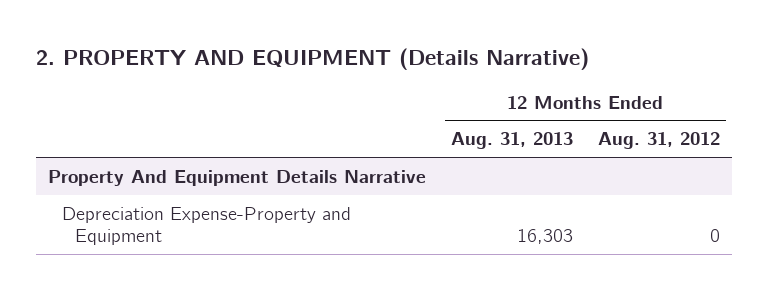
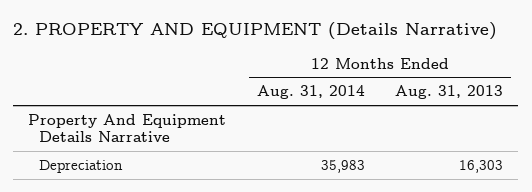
[597,132,720,150] Aug. 31, 2012 -> none
none -> [256,85,365,100] Aug. 31, 2014
[61,206,351,246] Depreciation Expense-Property and Equipment -> [38,159,123,173] Depreciation

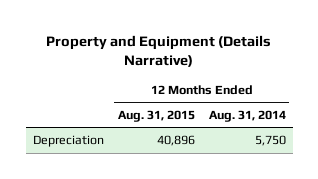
[13,22,498,41] 2. PROPERTY AND EQUIPMENT (Details Narrative) -> [46,34,272,68] Property and Equipment (Details Narrative)
[395,85,504,100] Aug. 31, 2013 -> none
none -> [117,110,195,123] Aug. 31, 2015
[28,113,227,143] Property And Equipment Details Narrative -> none
[320,159,365,173] 35,983 -> [254,135,286,147] 5,750

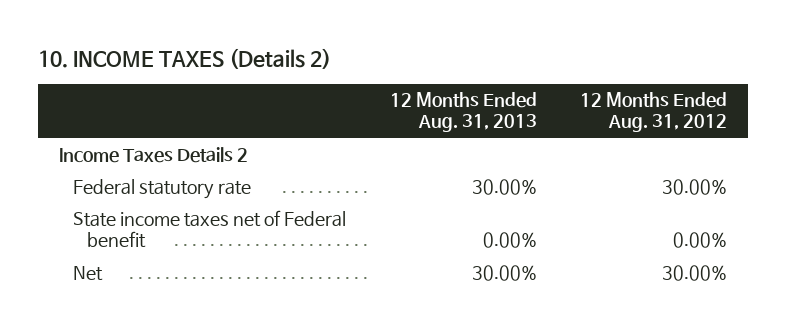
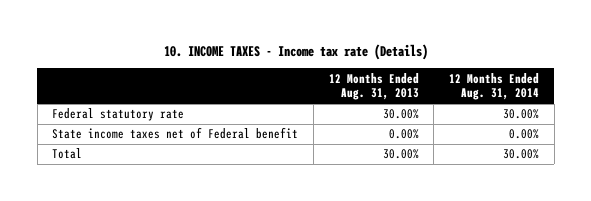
[37,47,331,69] 10. INCOME TAXES (Details 2) -> [163,44,428,61] 10. INCOME TAXES - Income tax rate (Details)
[579,92,727,133] 12 Months Ended Aug. 31, 2012 -> none
none -> [449,72,540,101] 12 Months Ended Aug. 31, 2014
[59,146,249,163] Income Taxes Details 2 -> none
[73,265,104,281] Net -> [52,148,83,160] Total

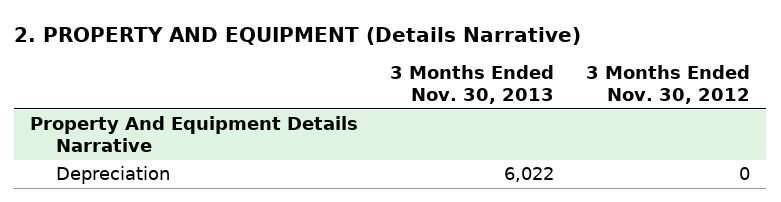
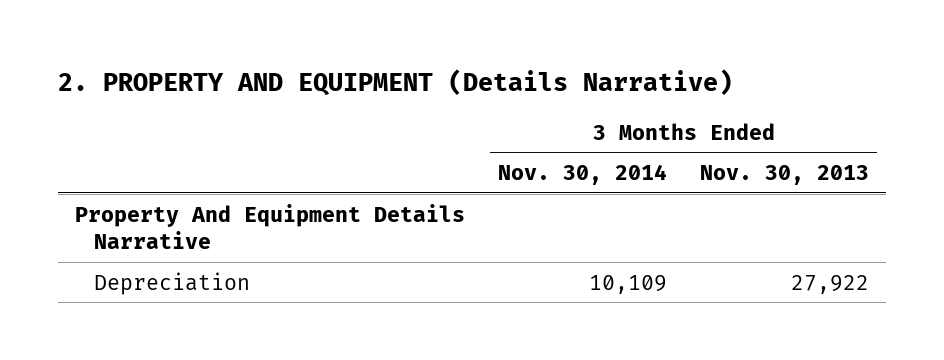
[586,65,751,105] 3 Months Ended Nov. 30, 2012 -> none
none -> [498,164,668,186] Nov. 30, 2014
[504,167,555,183] 6,022 -> [791,274,870,294] 27,922

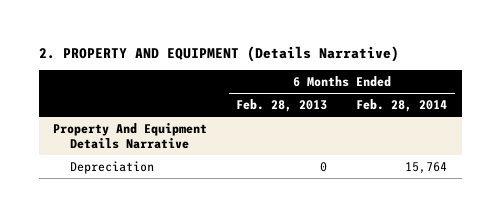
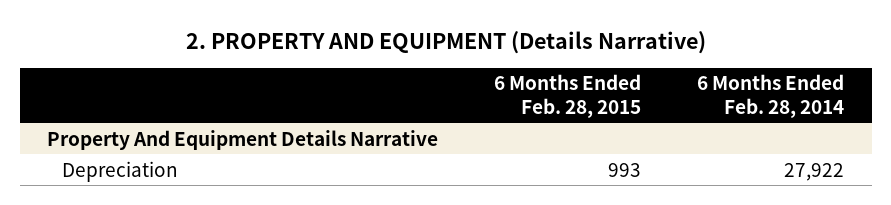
[236,99,328,113] Feb. 28, 2013 -> none
none -> [494,74,642,118] 6 Months Ended Feb. 28, 2015
[405,161,448,174] 15,764 -> [783,162,844,181] 27,922

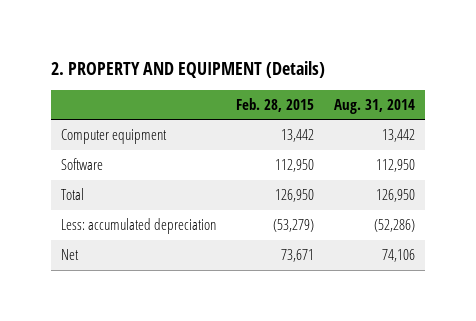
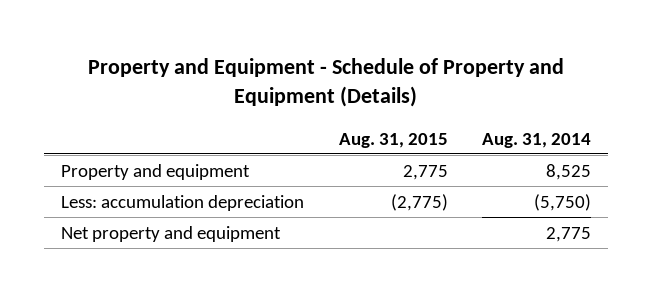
[51,60,326,78] 2. PROPERTY AND EQUIPMENT (Details) -> [88,57,565,108] Property and Equipment - Schedule of Property and Equipment (Details)
[236,98,315,113] Feb. 28, 2015 -> none
none -> [338,132,448,148] Aug. 31, 2015
[61,129,168,145] Computer equipment -> none
[61,158,104,171] Software -> none
[61,188,85,201] Total -> none
none -> [61,163,251,180] Property and equipment
[61,218,217,235] Less: accumulated depreciation -> [61,194,305,211] Less: accumulation depreciation
[373,219,415,233] (52,286) -> [534,193,592,211] (5,750)
[61,249,80,261] Net -> [61,225,282,242] Net property and equipment
[381,249,415,263] 74,106 -> [546,226,592,242] 2,775

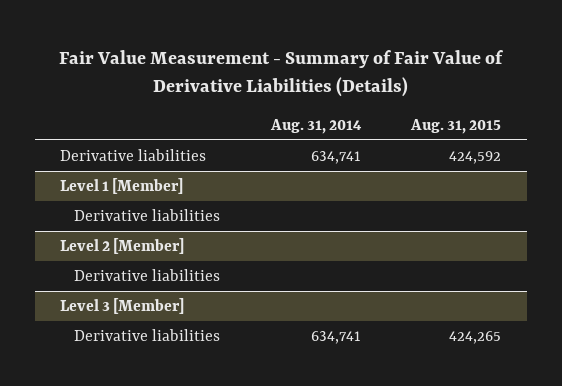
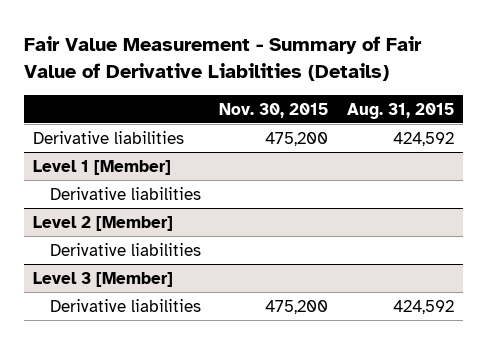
[269,119,362,135] Aug. 31, 2014 -> none
none -> [219,102,329,118] Nov. 30, 2015
[449,331,502,345] 424,265 -> [392,299,454,314] 424,592

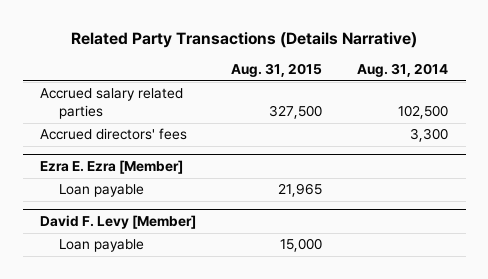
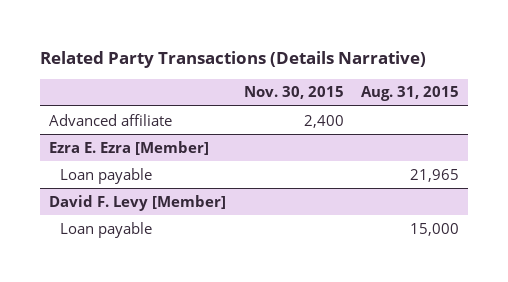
[357,63,449,78] Aug. 31, 2014 -> none
none -> [243,86,344,100] Nov. 30, 2015
[40,88,184,120] Accrued salary related parties -> none
[40,128,188,141] Accrued directors' fees -> none
none -> [49,113,173,126] Advanced affiliate

